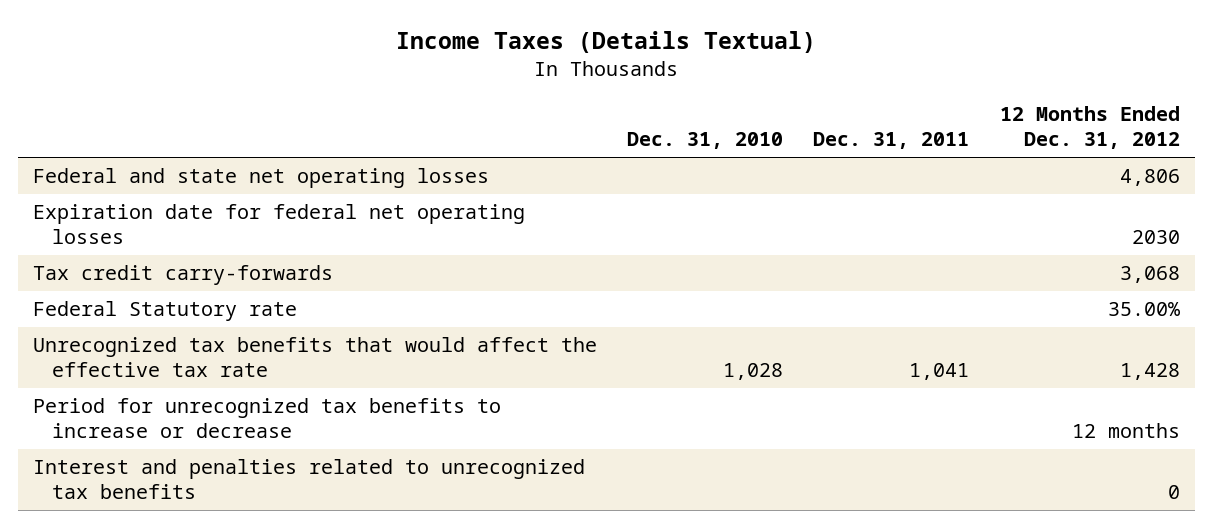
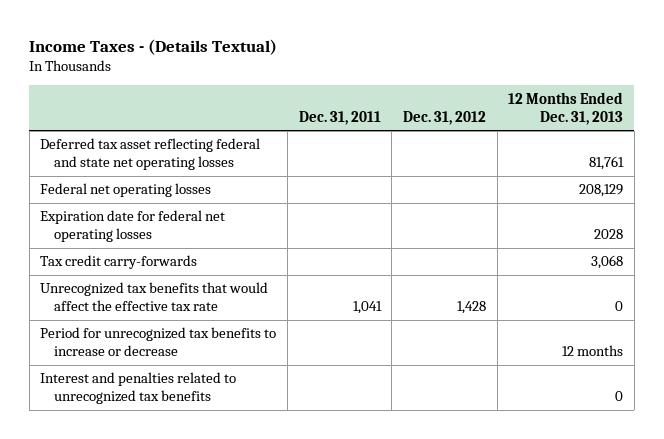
[396,31,817,54] Income Taxes (Details Textual) -> [29,38,278,55] Income Taxes - (Details Textual)
[627,132,784,150] Dec. 31, 2010 -> none
[999,106,1180,150] 12 Months Ended Dec. 31, 2012 -> none
none -> [402,110,486,125] Dec. 31, 2012
none -> [508,91,624,125] 12 Months Ended Dec. 31, 2013
[33,168,490,189] Federal and state net operating losses -> [40,138,261,171] Deferred tax asset reflecting federal and state net operating losses
none -> [40,183,212,198] Federal net operating losses
[33,301,298,322] Federal Statutory rate -> none

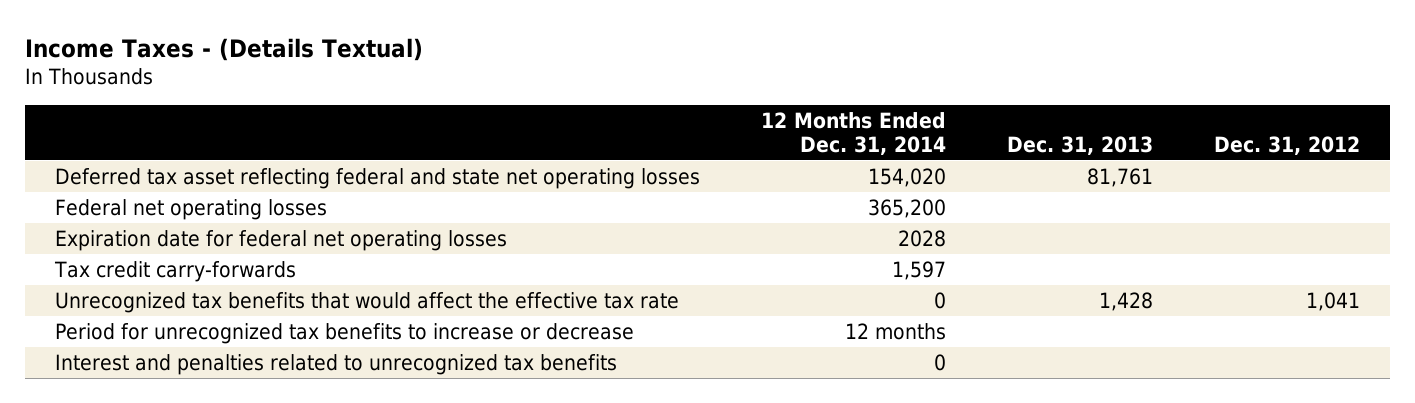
[298,110,381,125] Dec. 31, 2011 -> none
[508,91,624,125] 12 Months Ended Dec. 31, 2013 -> none
none -> [761,111,947,155] 12 Months Ended Dec. 31, 2014
none -> [1006,135,1153,155] Dec. 31, 2013
[456,301,486,315] 1,428 -> [1305,292,1360,312] 1,041

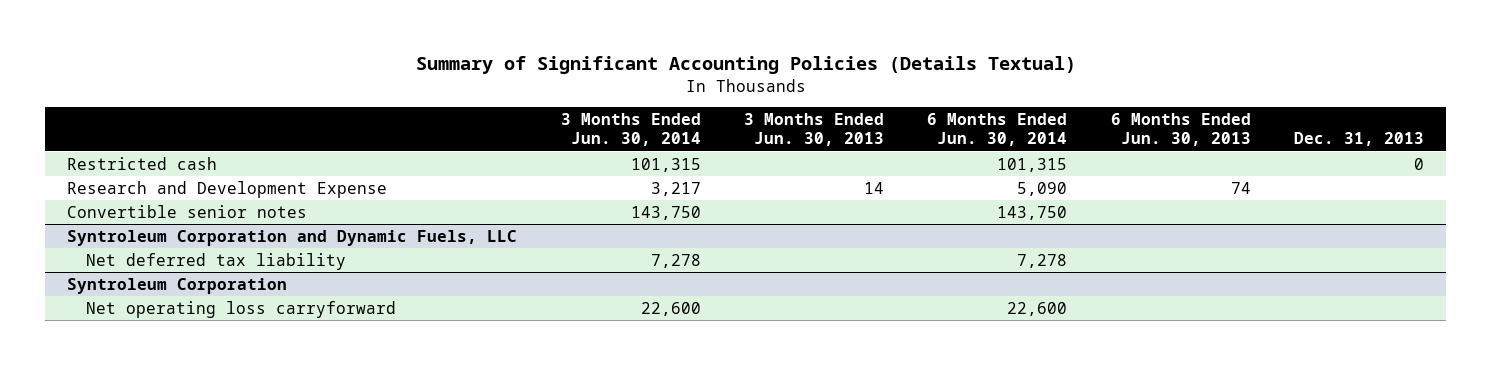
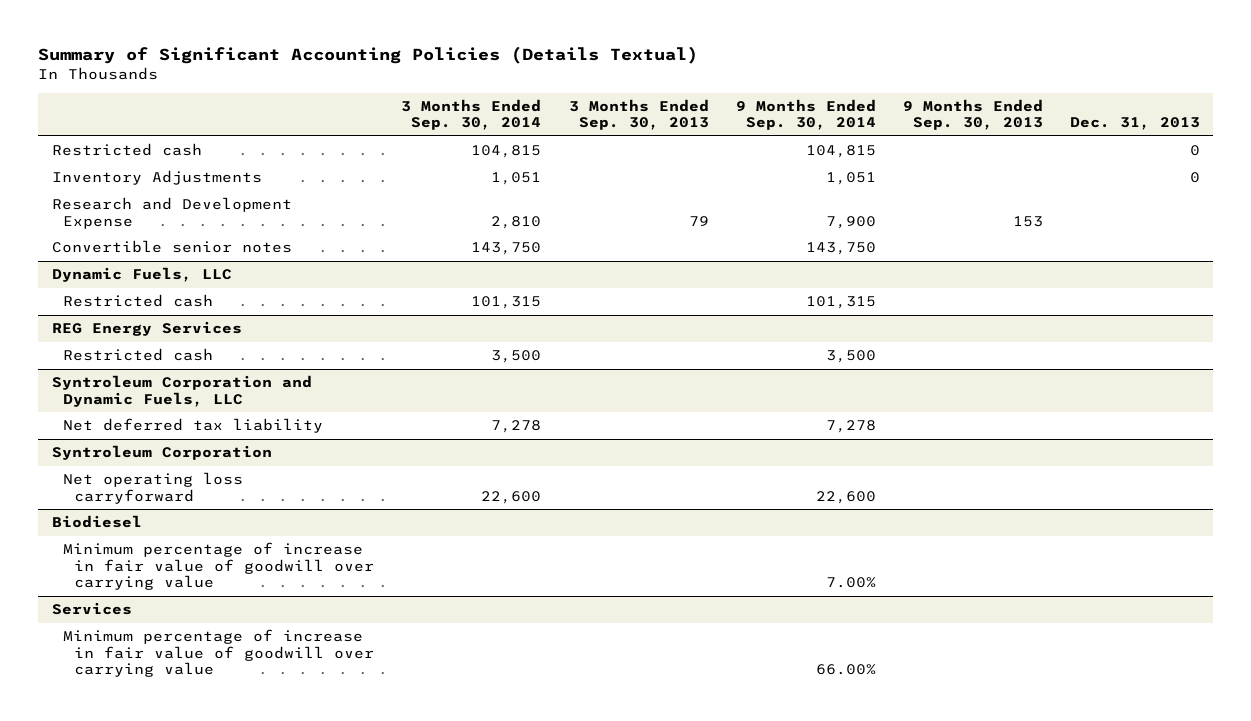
[560,113,701,147] 3 Months Ended Jun. 30, 2014 -> none
[744,113,885,147] 3 Months Ended Jun. 30, 2013 -> none
[927,113,1068,147] 6 Months Ended Jun. 30, 2014 -> none
[1110,113,1251,147] 6 Months Ended Jun. 30, 2013 -> none
none -> [401,98,542,131] 3 Months Ended Sep. 30, 2014
none -> [568,98,709,131] 3 Months Ended Sep. 30, 2013
none -> [735,98,876,131] 9 Months Ended Sep. 30, 2014
none -> [902,98,1043,131] 9 Months Ended Sep. 30, 2013
none -> [51,170,262,186] Inventory Adjustments
none -> [51,267,232,283] Dynamic Fuels, LLC
none -> [63,294,214,308] Restricted cash
none -> [51,321,242,337] REG Energy Services
none -> [63,348,214,362] Restricted cash
none -> [51,515,142,529] Biodiesel
none -> [63,542,375,591] Minimum percentage of increase in fair value of goodwill over carrying value
none -> [51,602,132,616] Services
none -> [63,629,375,678] Minimum percentage of increase in fair value of goodwill over carrying value

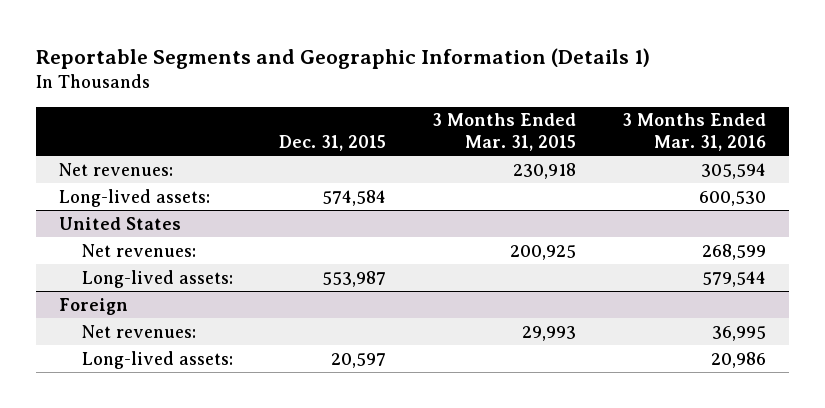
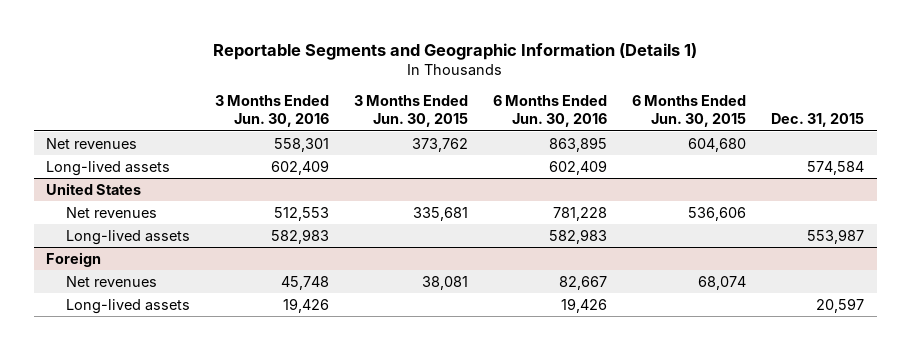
[431,113,576,152] 3 Months Ended Mar. 31, 2015 -> none
[621,113,766,152] 3 Months Ended Mar. 31, 2016 -> none
none -> [215,95,330,128] 3 Months Ended Jun. 30, 2016
none -> [354,95,469,128] 3 Months Ended Jun. 30, 2015
none -> [493,95,608,128] 6 Months Ended Jun. 30, 2016
none -> [632,95,747,128] 6 Months Ended Jun. 30, 2015
[58,162,173,176] Net revenues: -> [46,137,138,149] Net revenues
[58,188,210,207] Long-lived assets: -> [46,160,171,176] Long-lived assets
[81,243,196,257] Net revenues: -> [66,206,158,218] Net revenues
[81,269,233,288] Long-lived assets: -> [66,229,191,245] Long-lived assets
[81,324,196,338] Net revenues: -> [66,275,158,287] Net revenues
[81,350,233,369] Long-lived assets: -> [66,298,191,314] Long-lived assets

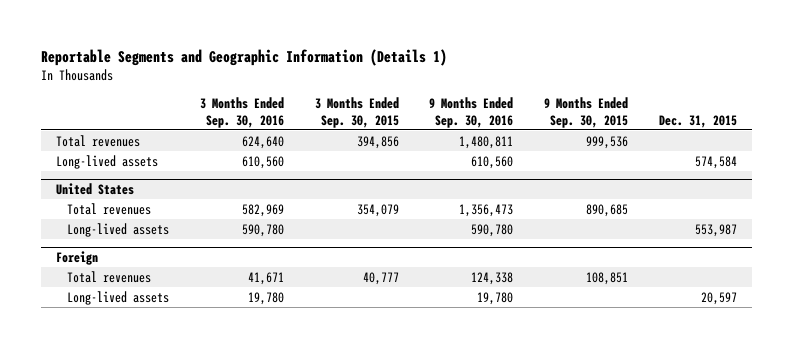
[215,95,330,128] 3 Months Ended Jun. 30, 2016 -> none
[354,95,469,128] 3 Months Ended Jun. 30, 2015 -> none
[493,95,608,128] 6 Months Ended Jun. 30, 2016 -> none
[632,95,747,128] 6 Months Ended Jun. 30, 2015 -> none
none -> [199,97,284,128] 3 Months Ended Sep. 30, 2016
none -> [314,97,399,128] 3 Months Ended Sep. 30, 2015
none -> [429,97,514,128] 9 Months Ended Sep. 30, 2016
none -> [544,97,629,128] 9 Months Ended Sep. 30, 2015
[46,137,138,149] Net revenues -> [56,134,141,147] Total revenues
[66,206,158,218] Net revenues -> [67,202,152,215] Total revenues
[66,275,158,287] Net revenues -> [67,270,152,283] Total revenues

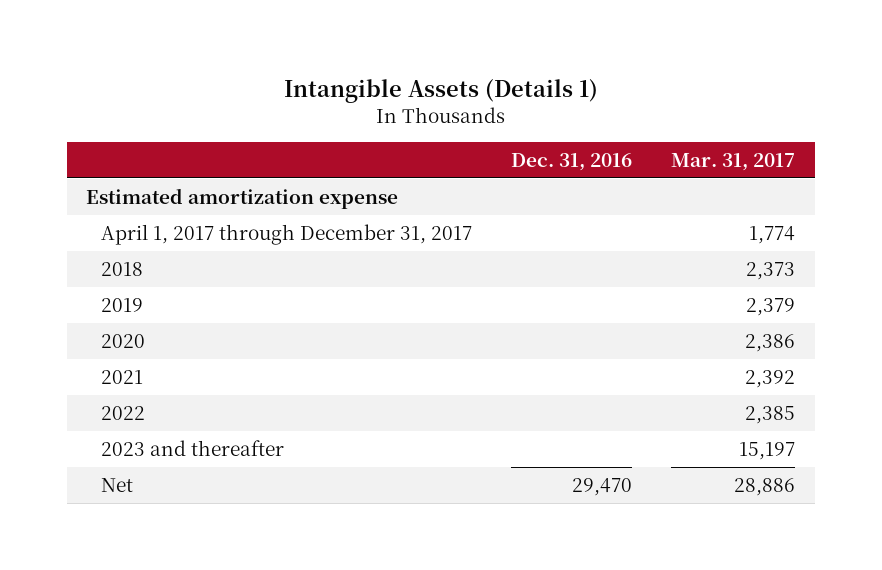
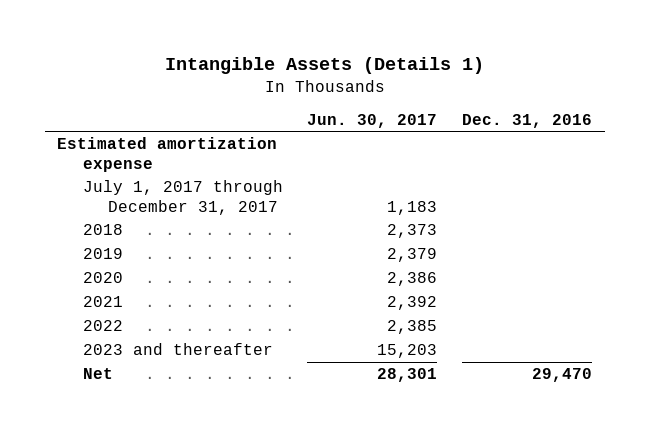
[671,152,796,171] Mar. 31, 2017 -> none
none -> [307,113,438,128] Jun. 30, 2017
[101,223,473,245] April 1, 2017 through December 31, 2017 -> [82,180,283,215] July 1, 2017 through December 31, 2017

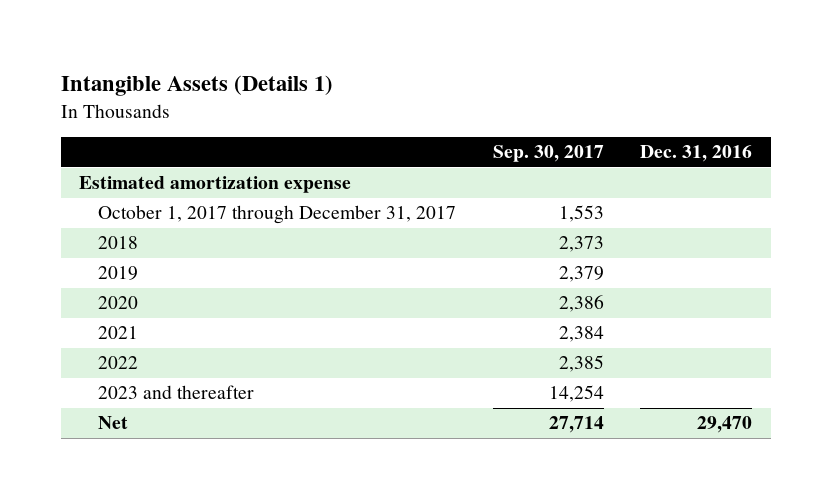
[307,113,438,128] Jun. 30, 2017 -> none
none -> [492,145,604,163] Sep. 30, 2017
[82,180,283,215] July 1, 2017 through December 31, 2017 -> [98,205,457,225] October 1, 2017 through December 31, 2017

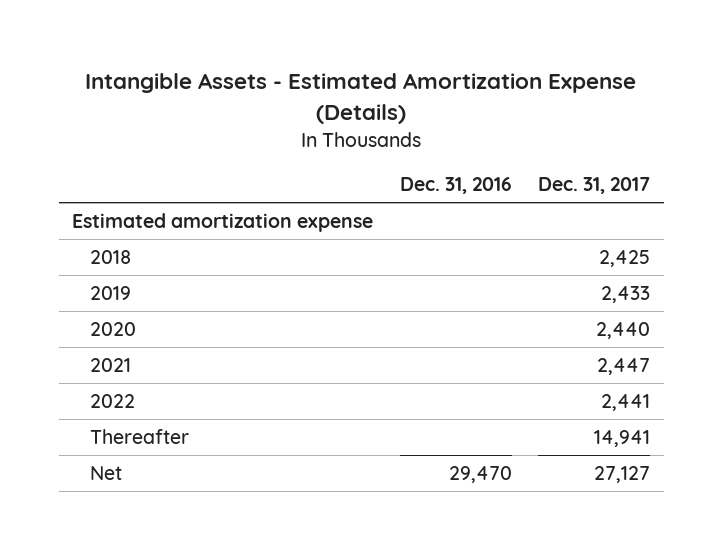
[60,75,333,97] Intangible Assets (Details 1) -> [85,73,637,124] Intangible Assets - Estimated Amortization Expense (Details)
[492,145,604,163] Sep. 30, 2017 -> none
none -> [538,177,651,195] Dec. 31, 2017
[98,205,457,225] October 1, 2017 through December 31, 2017 -> none
[98,385,255,400] 2023 and thereafter -> [89,428,189,444] Thereafter

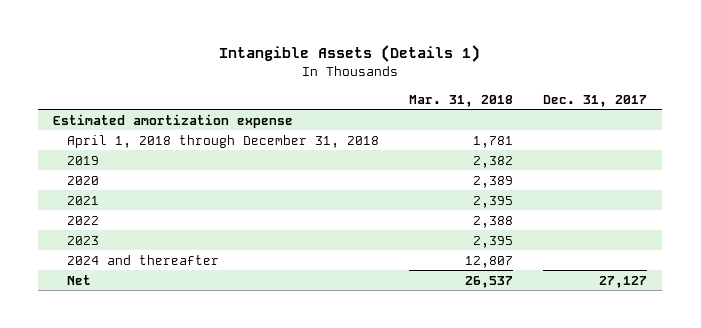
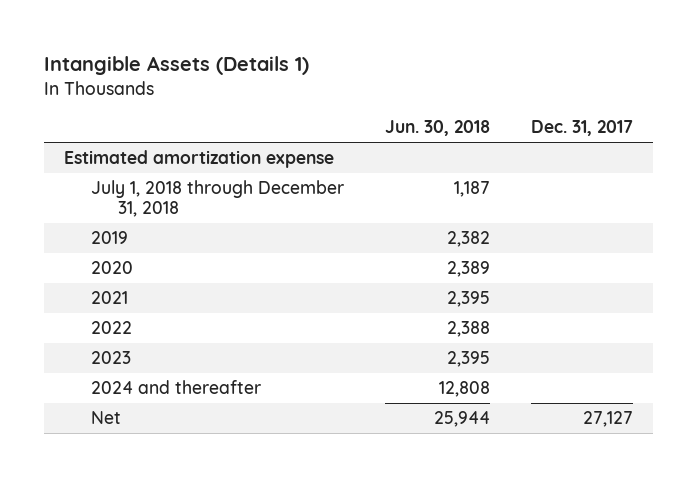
[409,94,514,107] Mar. 31, 2018 -> none
none -> [385,120,491,137] Jun. 30, 2018
[67,134,380,148] April 1, 2018 through December 31, 2018 -> [91,180,345,218] July 1, 2018 through December 31, 2018

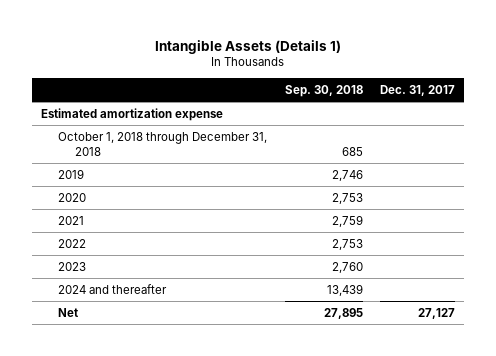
[385,120,491,137] Jun. 30, 2018 -> none
none -> [284,85,363,98] Sep. 30, 2018
[91,180,345,218] July 1, 2018 through December 31, 2018 -> [58,131,268,157] October 1, 2018 through December 31, 2018

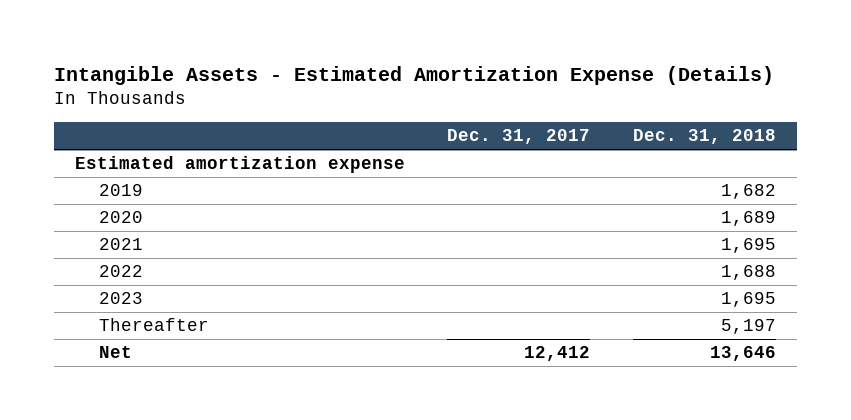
[155,39,342,54] Intangible Assets (Details 1) -> [53,65,774,85] Intangible Assets - Estimated Amortization Expense (Details)
[284,85,363,98] Sep. 30, 2018 -> none
none -> [632,129,776,145] Dec. 31, 2018
[58,131,268,157] October 1, 2018 through December 31, 2018 -> none
[58,283,168,294] 2024 and thereafter -> [99,318,210,332] Thereafter
[418,307,456,319] 27,127 -> [524,346,591,362] 12,412

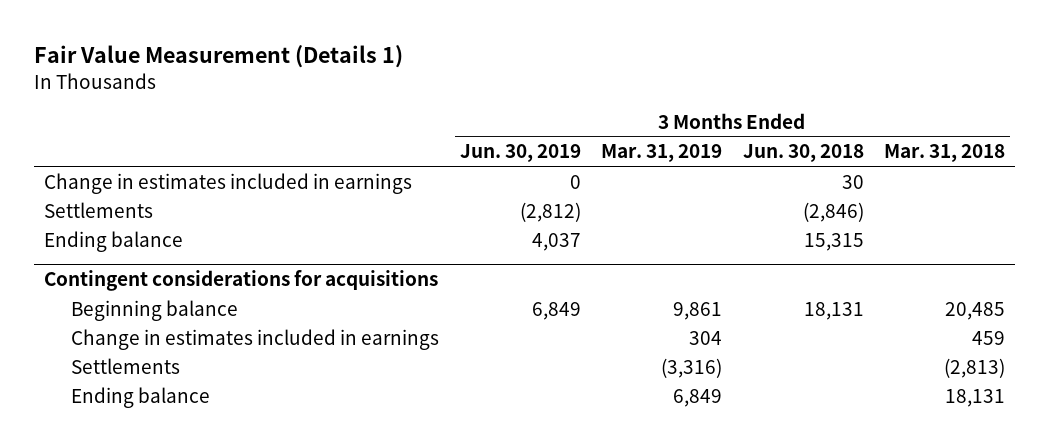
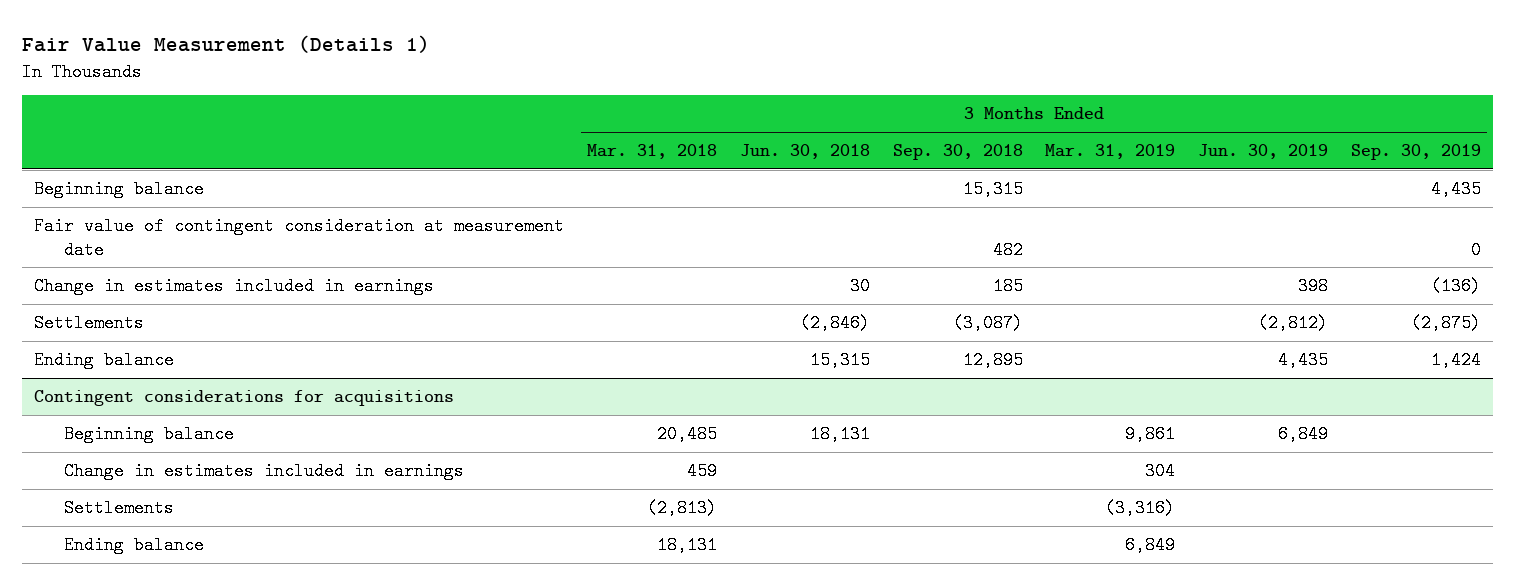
none -> [892,143,1023,160] Sep. 30, 2018
none -> [1351,143,1482,160] Sep. 30, 2019
none -> [33,179,204,198] Beginning balance
none -> [33,216,564,259] Fair value of contingent consideration at measurement date
[569,174,581,189] 0 -> [1298,276,1329,295] 398
[531,232,581,251] 4,037 -> [1278,350,1329,369] 4,435

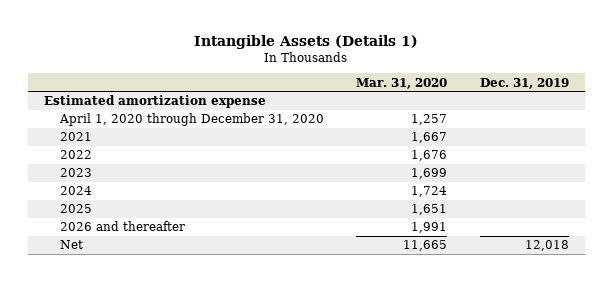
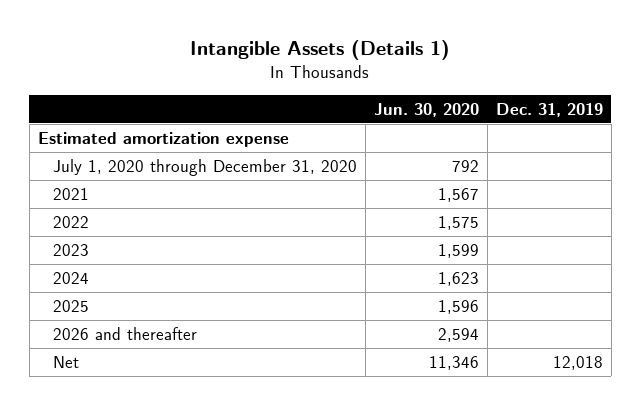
[356,77,448,89] Mar. 31, 2020 -> none
none -> [373,102,479,117] Jun. 30, 2020
[58,113,324,127] April 1, 2020 through December 31, 2020 -> [52,158,357,176] July 1, 2020 through December 31, 2020

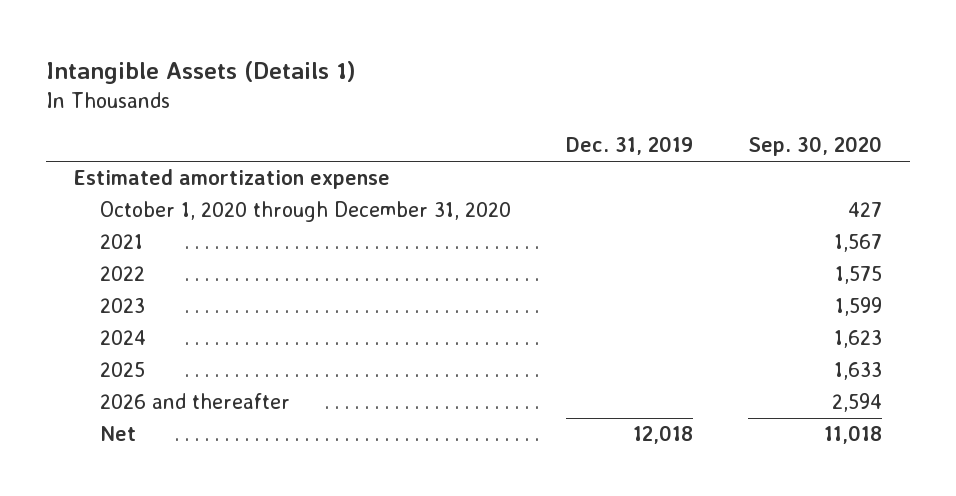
[373,102,479,117] Jun. 30, 2020 -> none
none -> [748,136,883,157] Sep. 30, 2020
[52,158,357,176] July 1, 2020 through December 31, 2020 -> [100,201,512,223] October 1, 2020 through December 31, 2020

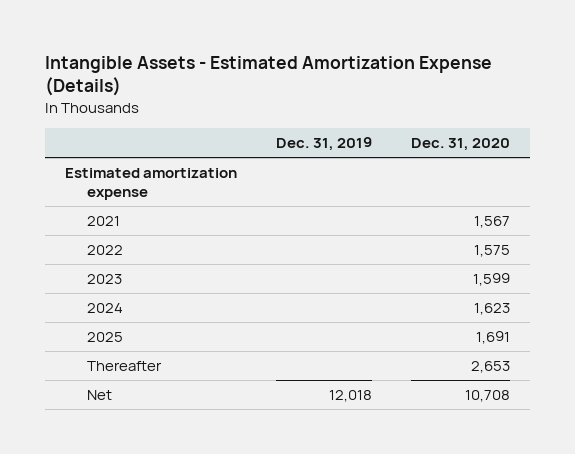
[45,60,356,84] Intangible Assets (Details 1) -> [45,55,493,97] Intangible Assets - Estimated Amortization Expense (Details)
[748,136,883,157] Sep. 30, 2020 -> none
none -> [411,138,511,152] Dec. 31, 2020
[100,201,512,223] October 1, 2020 through December 31, 2020 -> none
[100,393,291,410] 2026 and thereafter -> [86,361,162,372] Thereafter

